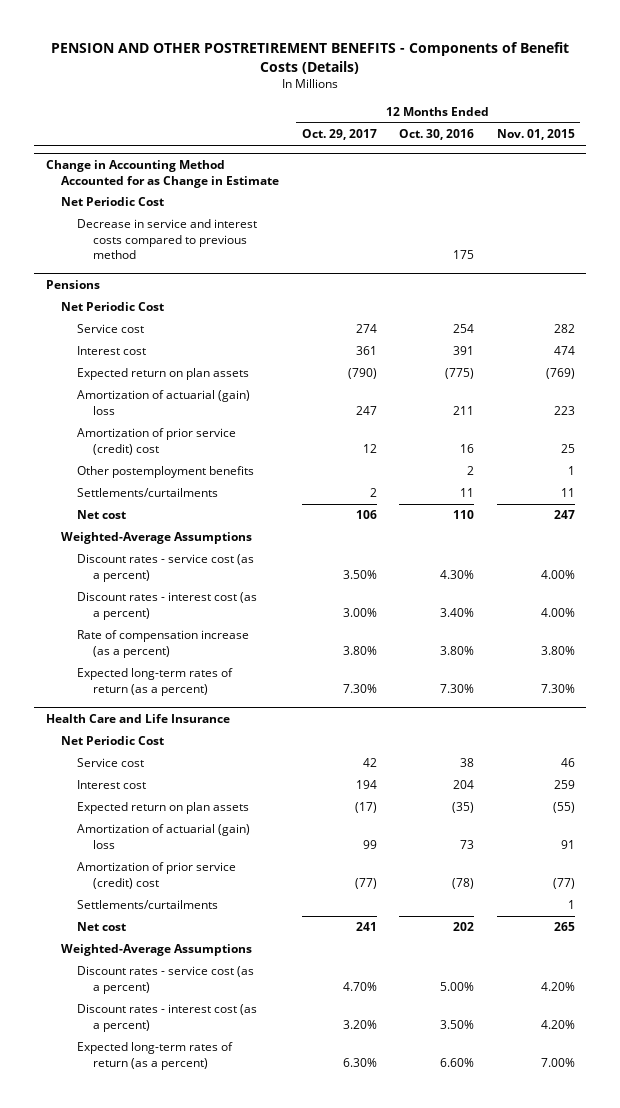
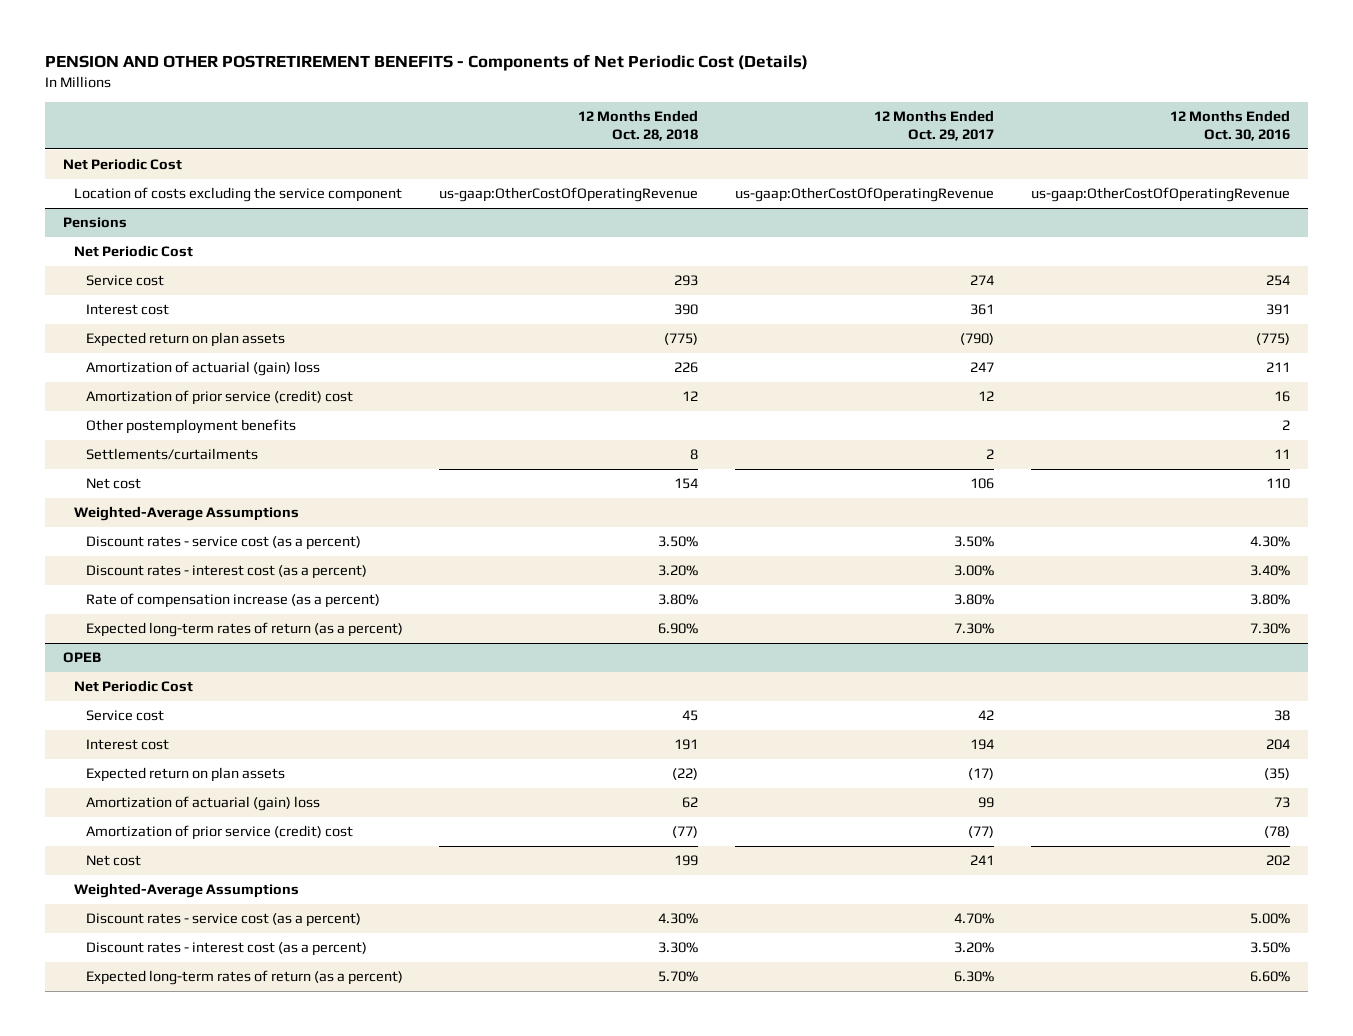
[51,42,570,74] PENSION AND OTHER POSTRETIREMENT BENEFITS - Components of Benefit Costs (Details) -> [44,54,808,72] PENSION AND OTHER POSTRETIREMENT BENEFITS - Components of Net Periodic Cost (Details)
[496,129,575,141] Nov. 01, 2015 -> none
none -> [578,109,699,142] 12 Months Ended Oct. 28, 2018
[45,160,280,188] Change in Accounting Method Accounted for as Change in Estimate -> none
[77,219,258,260] Decrease in service and interest costs compared to previous method -> none
none -> [74,187,403,203] Location of costs excluding the service component
[45,714,230,724] Health Care and Life Insurance -> [63,652,102,664] OPEB
[77,900,219,910] Settlements/curtailments -> none

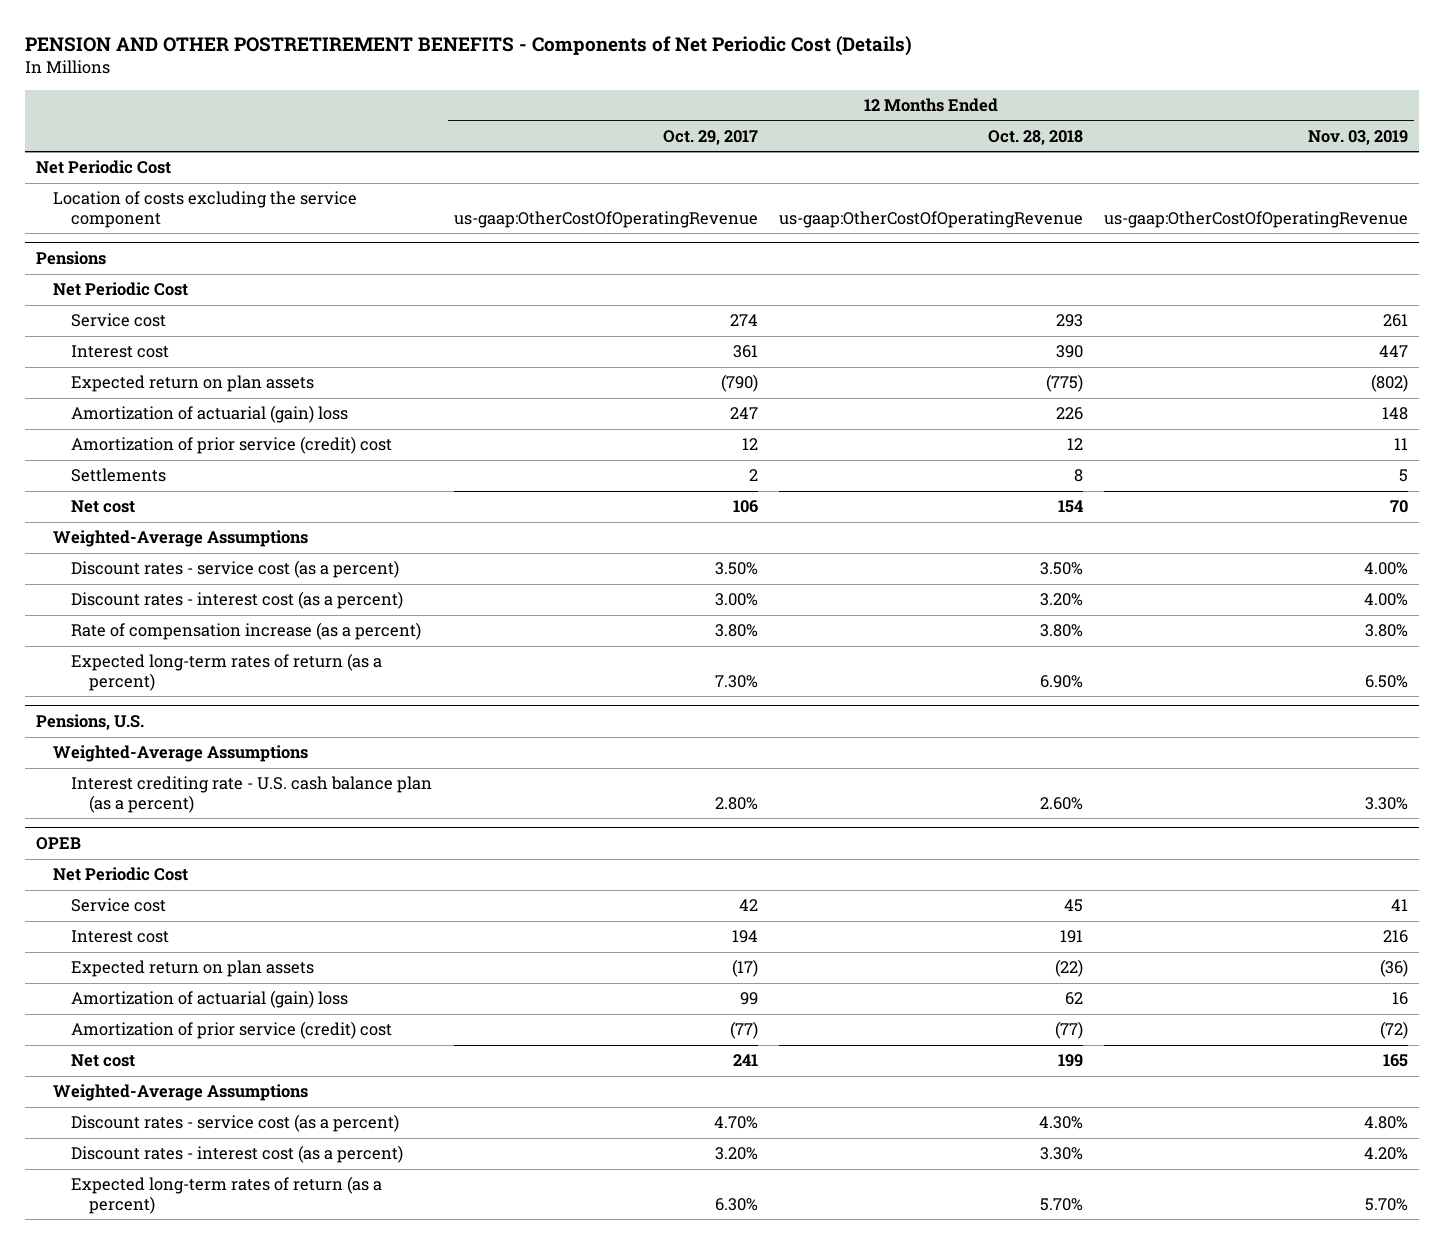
[1169,109,1290,142] 12 Months Ended Oct. 30, 2016 -> none
none -> [1308,130,1409,146] Nov. 03, 2019
[85,419,296,435] Other postemployment benefits -> none
[85,448,258,461] Settlements/curtailments -> [71,468,167,483] Settlements
none -> [35,714,144,731] Pensions, U.S.
none -> [53,745,309,763] Weighted-Average Assumptions
none -> [71,776,433,814] Interest crediting rate - U.S. cash balance plan (as a percent)

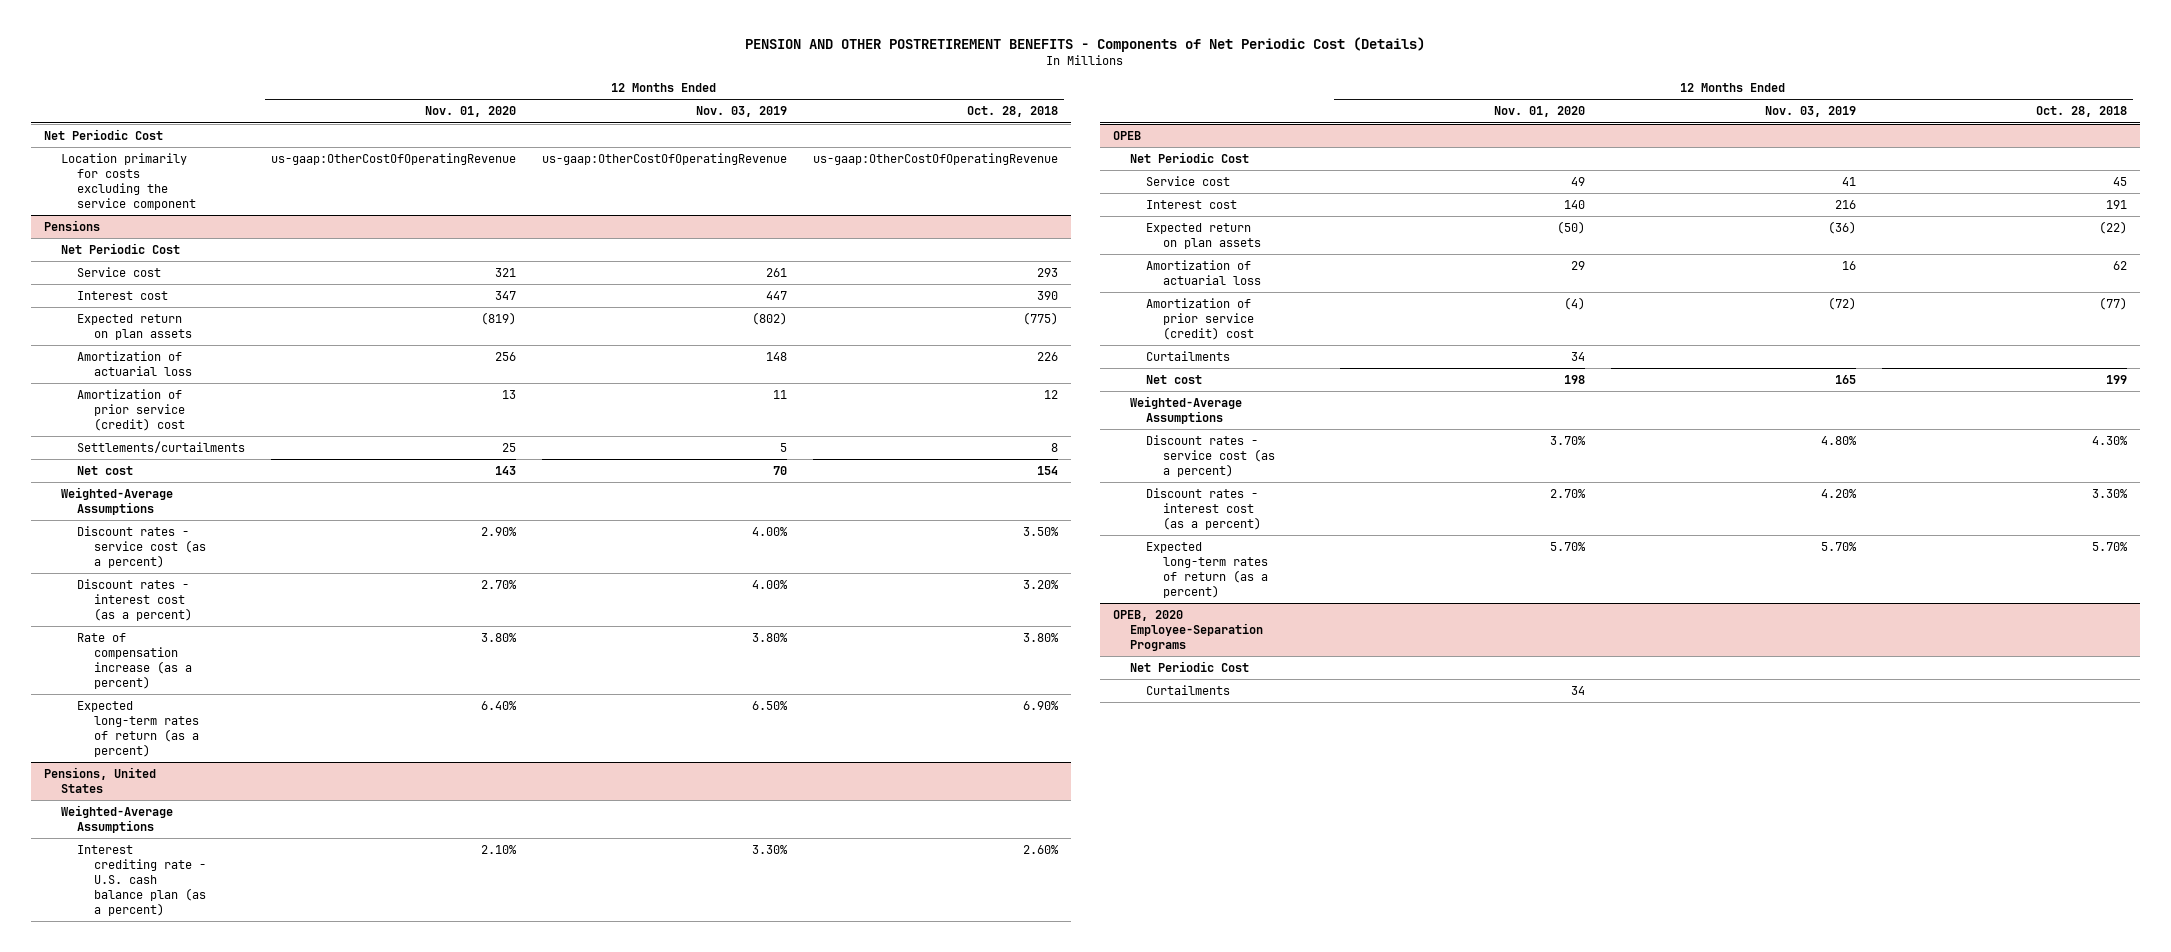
[662,130,758,146] Oct. 29, 2017 -> none
none -> [425,106,517,118] Nov. 01, 2020
[53,191,358,229] Location of costs excluding the service component -> [60,152,197,210] Location primarily for costs excluding the service component
[71,405,349,424] Amortization of actuarial (gain) loss -> [77,350,192,376] Amortization of actuarial loss
[71,468,167,483] Settlements -> [77,440,246,453] Settlements/curtailments
[35,714,144,731] Pensions, U.S. -> none
none -> [43,766,156,793] Pensions, United States
[71,990,349,1009] Amortization of actuarial (gain) loss -> [1146,259,1261,285] Amortization of actuarial loss
none -> [1146,350,1231,361] Curtailments
none -> [1112,609,1263,651] OPEB, 2020 Employee-Separation Programs
none -> [1129,660,1249,672] Net Periodic Cost
none -> [1146,684,1231,695] Curtailments

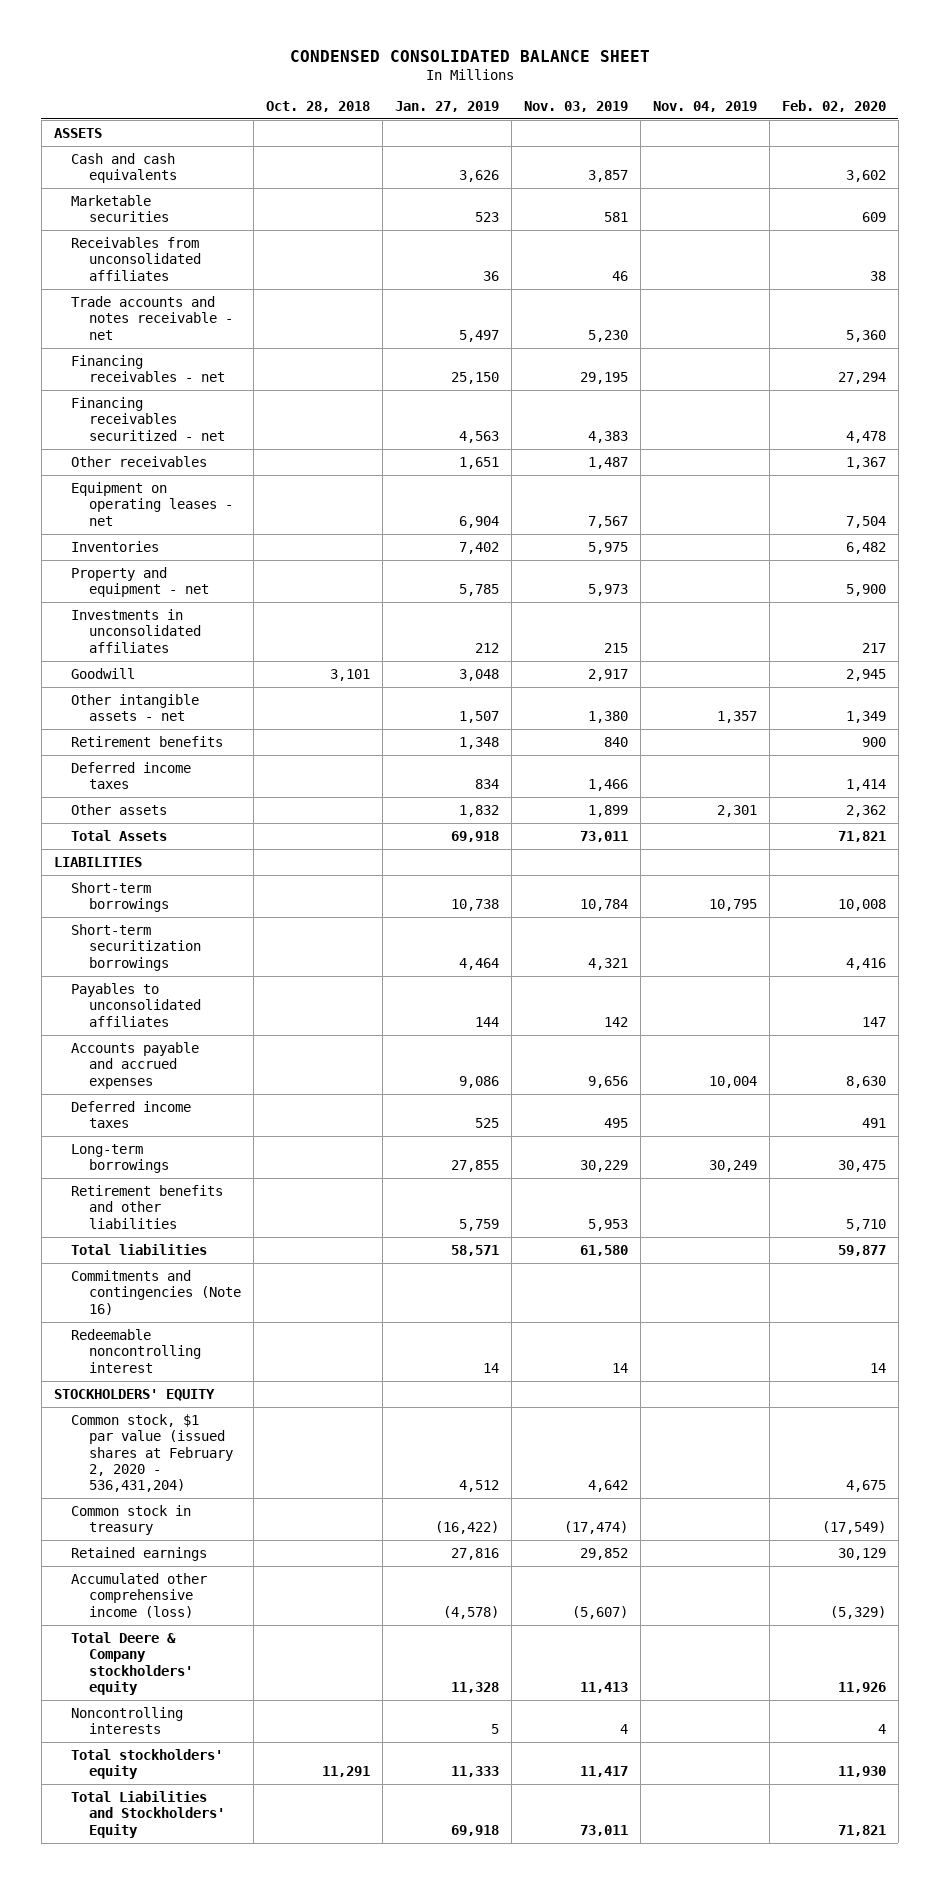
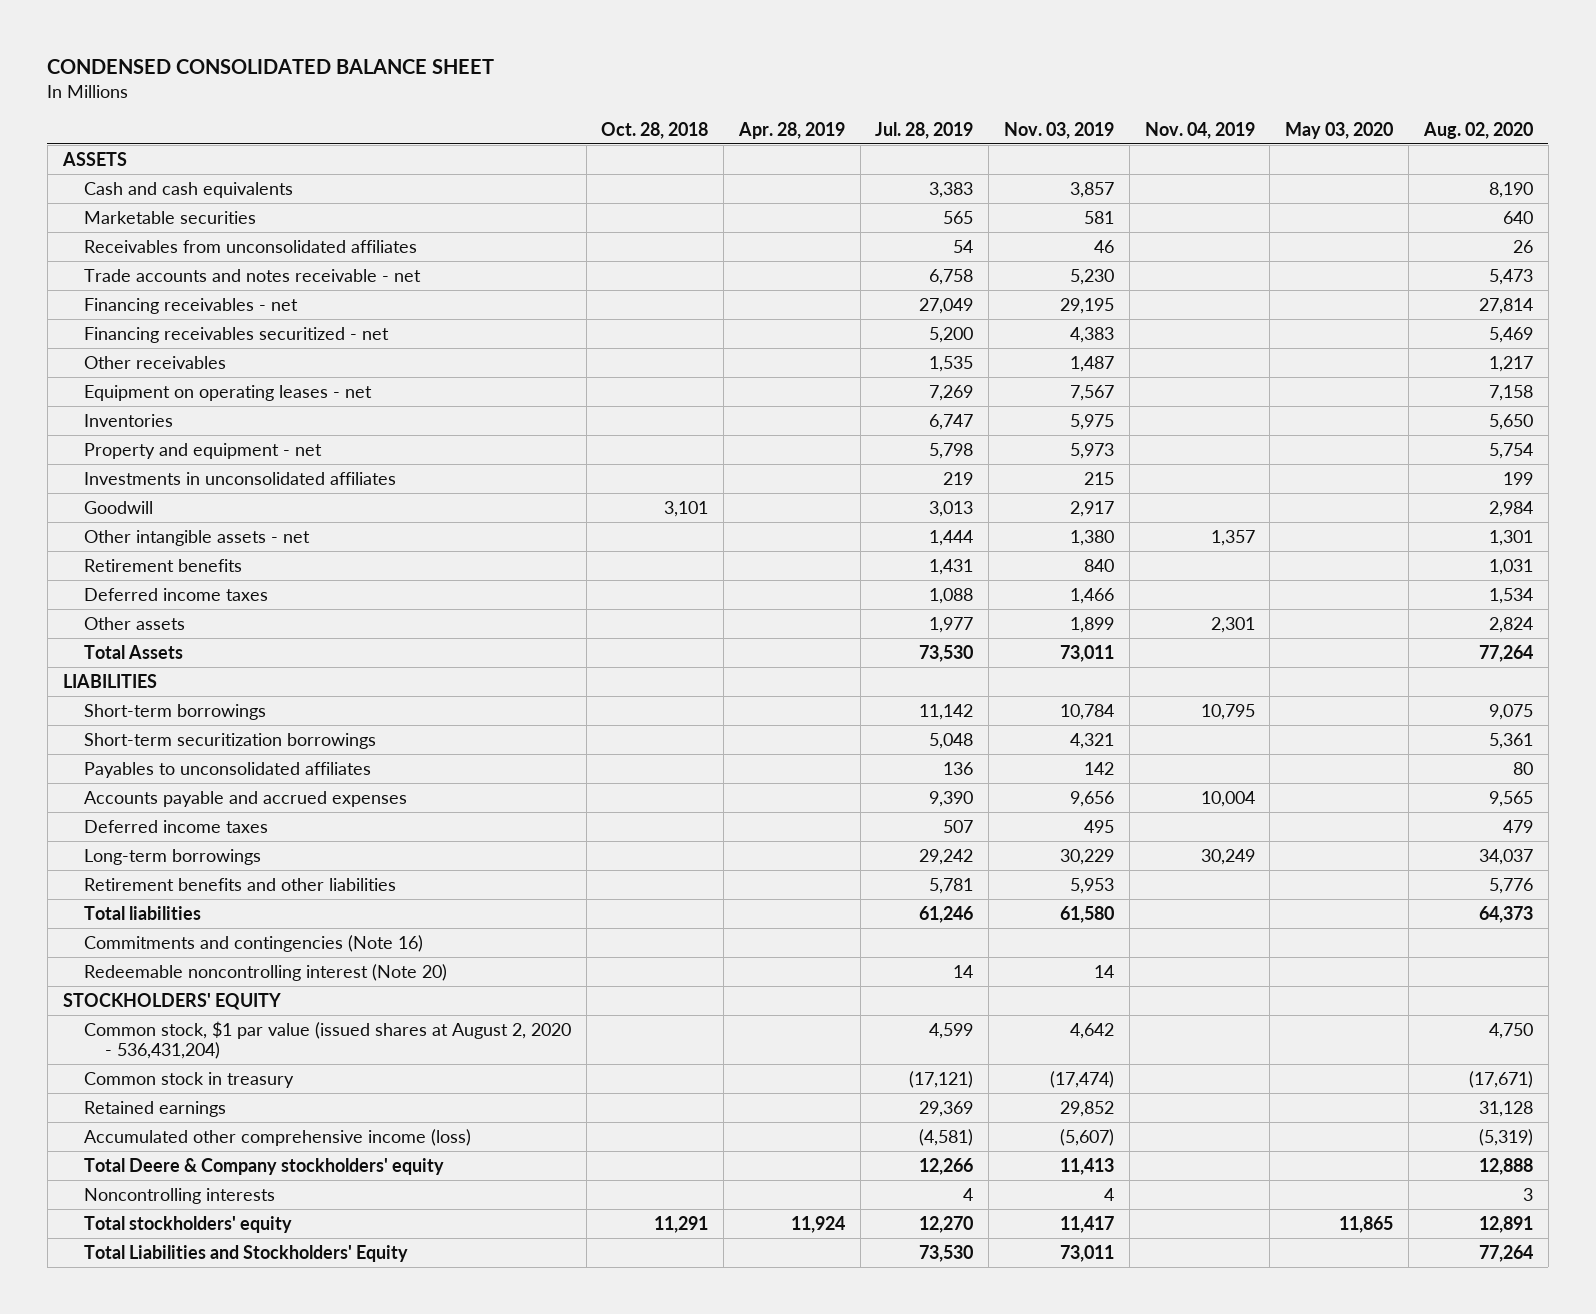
[394,100,499,112] Jan. 27, 2019 -> none
[781,99,886,112] Feb. 02, 2020 -> none
none -> [737,121,845,139] Apr. 28, 2019
none -> [875,121,974,139] Jul. 28, 2019
none -> [1285,121,1394,139] May 03, 2020
none -> [1422,121,1533,139] Aug. 02, 2020
[71,1328,201,1373] Redeemable noncontrolling interest -> [83,963,447,981] Redeemable noncontrolling interest (Note 20)
[71,1413,233,1493] Common stock, $1 par value (issued shares at February 2, 2020 - 536,431,204) -> [83,1020,571,1060] Common stock, $1 par value (issued shares at August 2, 2020 - 536,431,204)

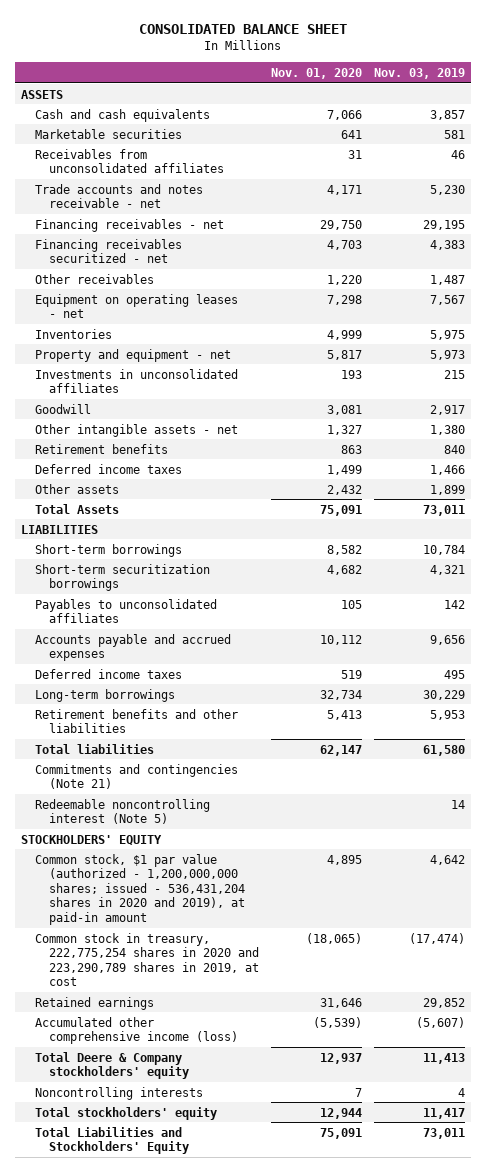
[47,59,495,75] CONDENSED CONSOLIDATED BALANCE SHEET -> [139,23,348,34] CONSOLIDATED BALANCE SHEET
[601,121,709,139] Oct. 28, 2018 -> none
[737,121,845,139] Apr. 28, 2019 -> none
[875,121,974,139] Jul. 28, 2019 -> none
[1144,121,1255,139] Nov. 04, 2019 -> none
[1285,121,1394,139] May 03, 2020 -> none
[1422,121,1533,139] Aug. 02, 2020 -> none
none -> [271,67,363,79] Nov. 01, 2020
[83,934,423,952] Commitments and contingencies (Note 16) -> [35,763,239,790] Commitments and contingencies (Note 21)
[83,963,447,981] Redeemable noncontrolling interest (Note 20) -> [35,798,211,825] Redeemable noncontrolling interest (Note 5)
[83,1020,571,1060] Common stock, $1 par value (issued shares at August 2, 2020 - 536,431,204) -> [35,853,246,925] Common stock, $1 par value (authorized - 1,200,000,000 shares; issued - 536,431,204 shares in 2020 and 2019), at paid-in amount
[83,1071,294,1088] Common stock in treasury -> [35,932,260,987] Common stock in treasury, 222,775,254 shares in 2020 and 223,290,789 shares in 2019, at cost

